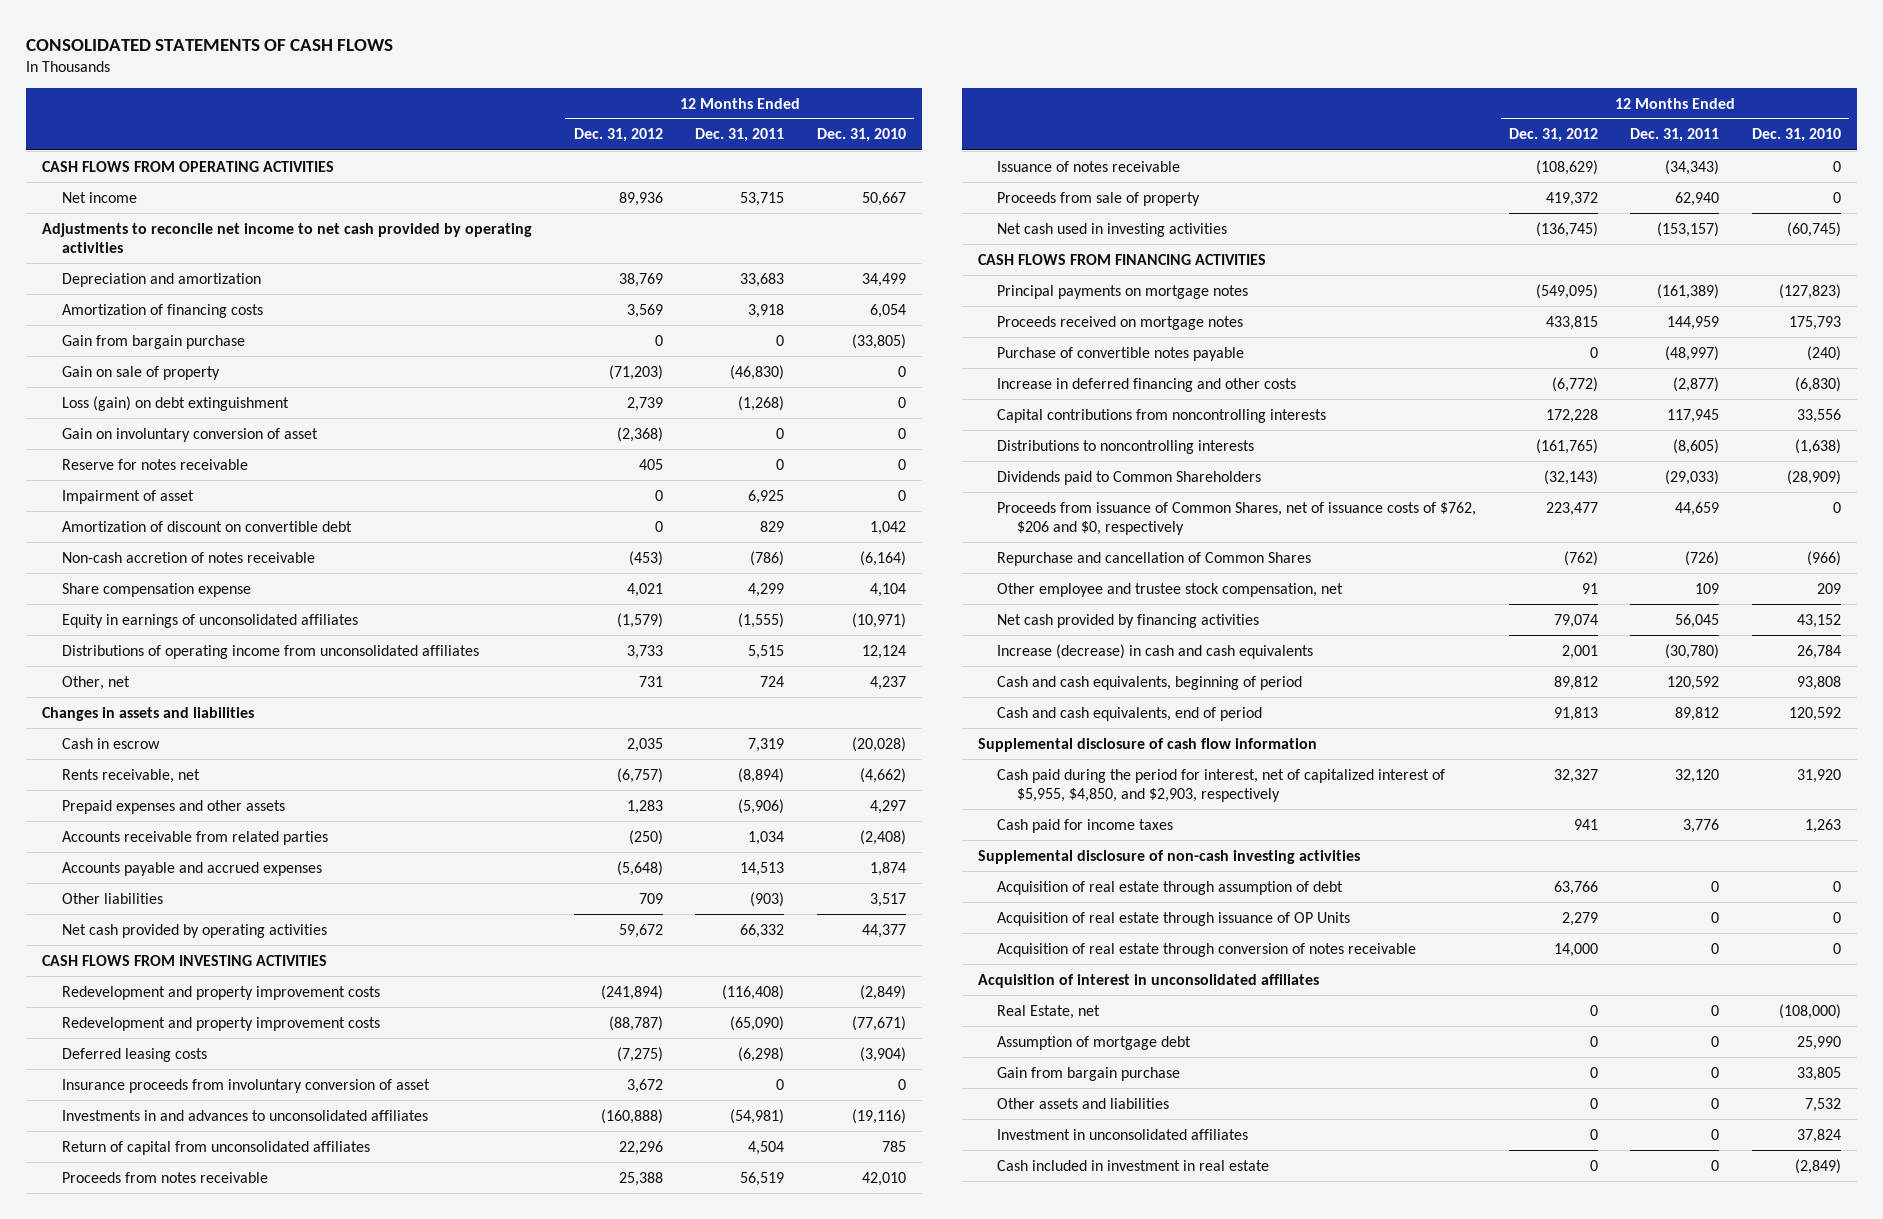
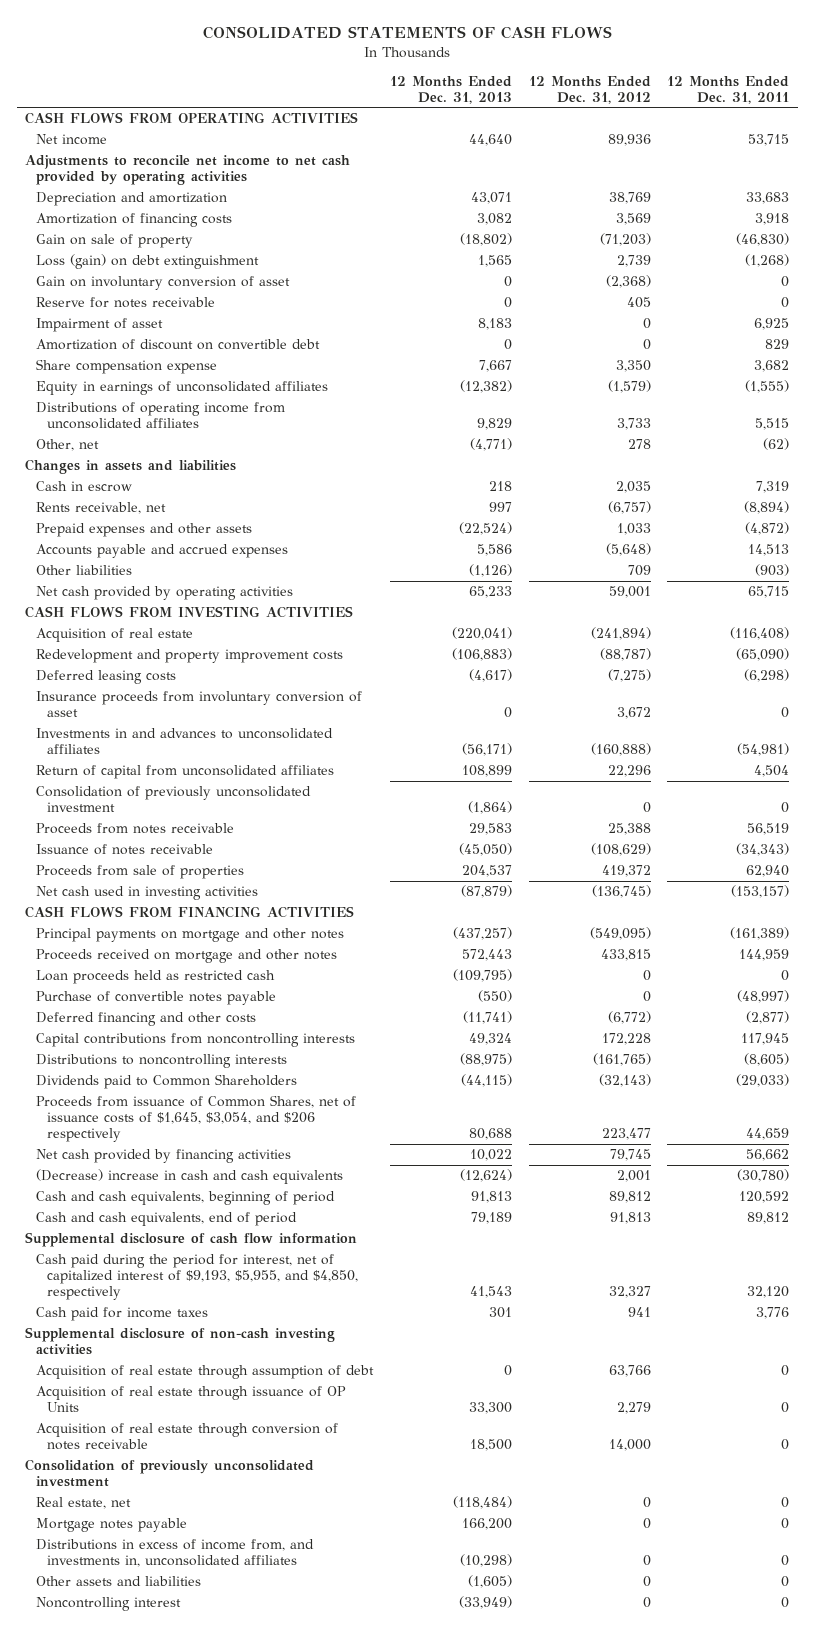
[816,128,906,143] Dec. 31, 2010 -> none
none -> [390,75,513,104] 12 Months Ended Dec. 31, 2013
[62,334,246,349] Gain from bargain purchase -> none
[62,551,316,563] Non-cash accretion of notes receivable -> none
[626,582,663,597] 4,021 -> [615,360,651,373] 3,350
[748,582,785,597] 4,299 -> [754,360,790,373] 3,682
[638,675,663,687] 731 -> [627,439,651,450] 278
[760,675,785,687] 724 -> [763,438,790,451] (62)
[62,830,329,845] Accounts receivable from related parties -> none
[626,799,663,814] 1,283 -> [616,523,651,536] 1,033
[738,798,785,814] (5,906) -> [745,522,790,536] (4,872)
[618,923,663,938] 59,672 -> [608,586,651,599] 59,001
[740,923,785,938] 66,332 -> [748,586,790,599] 65,715
[62,985,381,1000] Redevelopment and property improvement costs -> [36,628,194,643] Acquisition of real estate
none -> [36,786,312,813] Consolidation of previously unconsolidated investment
[997,191,1201,206] Proceeds from sale of property -> [36,865,245,880] Proceeds from sale of properties
[997,284,1249,299] Principal payments on mortgage notes -> [36,928,345,943] Principal payments on mortgage and other notes
[997,315,1244,330] Proceeds received on mortgage notes -> [36,949,338,964] Proceeds received on mortgage and other notes
none -> [36,970,276,985] Loan proceeds held as restricted cash
[997,377,1297,392] Increase in deferred financing and other costs -> [36,1012,257,1027] Deferred financing and other costs
[997,551,1312,566] Repurchase and cancellation of Common Shares -> none
[997,582,1344,597] Other employee and trustee stock compensation, net -> none
[997,501,1477,535] Proceeds from issuance of Common Shares, net of issuance costs of $762, $206 and $0, respectively -> [36,1095,357,1143] Proceeds from issuance of Common Shares, net of issuance costs of $1,645, $3,054, and $206 respectively
[1553,613,1598,628] 79,074 -> [609,1149,651,1162] 79,745
[1675,613,1720,628] 56,045 -> [746,1149,790,1162] 56,662
[997,643,1314,659] Increase (decrease) in cash and cash equivalents -> [36,1169,344,1185] (Decrease) increase in cash and cash equivalents
[997,768,1446,802] Cash paid during the period for interest, net of capitalized interest of $5,955, $4,850, and $2,903, respectively -> [36,1254,359,1301] Cash paid during the period for interest, net of capitalized interest of $9,193, $5,955, and $4,850, respectively
[997,1035,1192,1050] Assumption of mortgage debt -> none
[997,1066,1181,1081] Gain from bargain purchase -> none
[977,973,1319,988] Acquisition of interest in unconsolidated affiliates -> [25,1459,315,1488] Consolidation of previously unconsolidated investment
[997,1004,1101,1019] Real Estate, net -> [36,1497,132,1510] Real estate, net
none -> [36,1518,188,1533] Mortgage notes payable
none -> [36,1539,315,1568] Distributions in excess of income from, and investments in, unconsolidated affiliates
[997,1128,1249,1140] Investment in unconsolidated affiliates -> none
[997,1159,1270,1171] Cash included in investment in real estate -> none
none -> [36,1597,182,1612] Noncontrolling interest

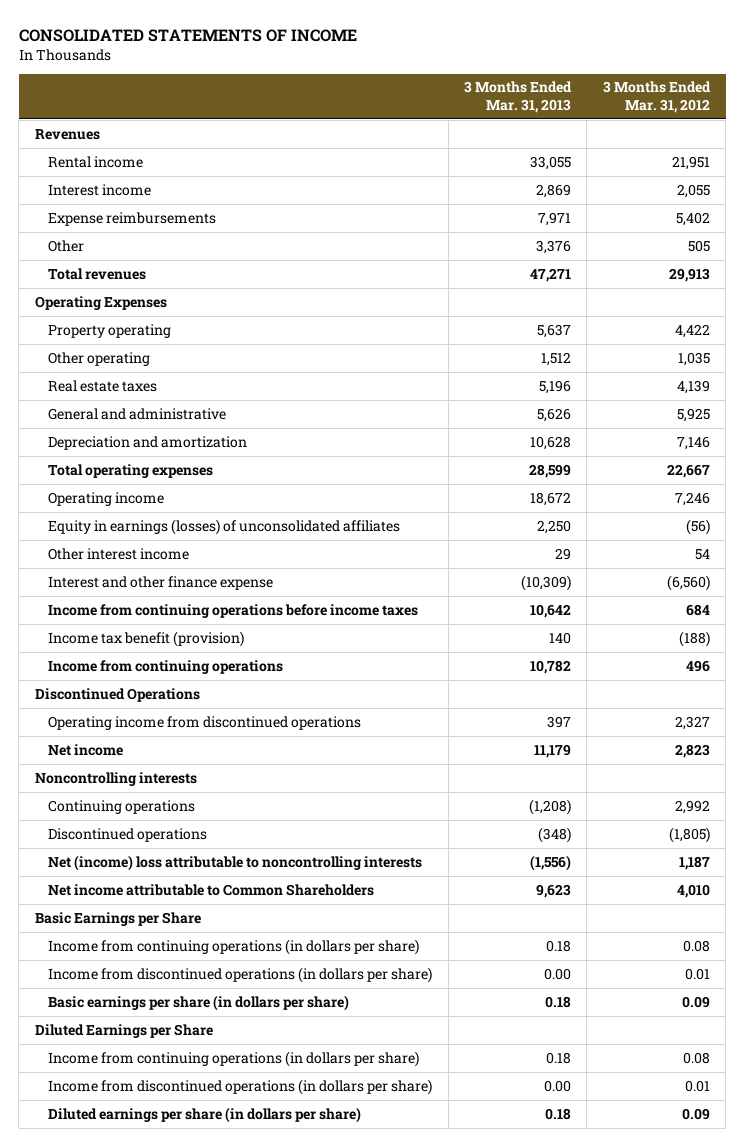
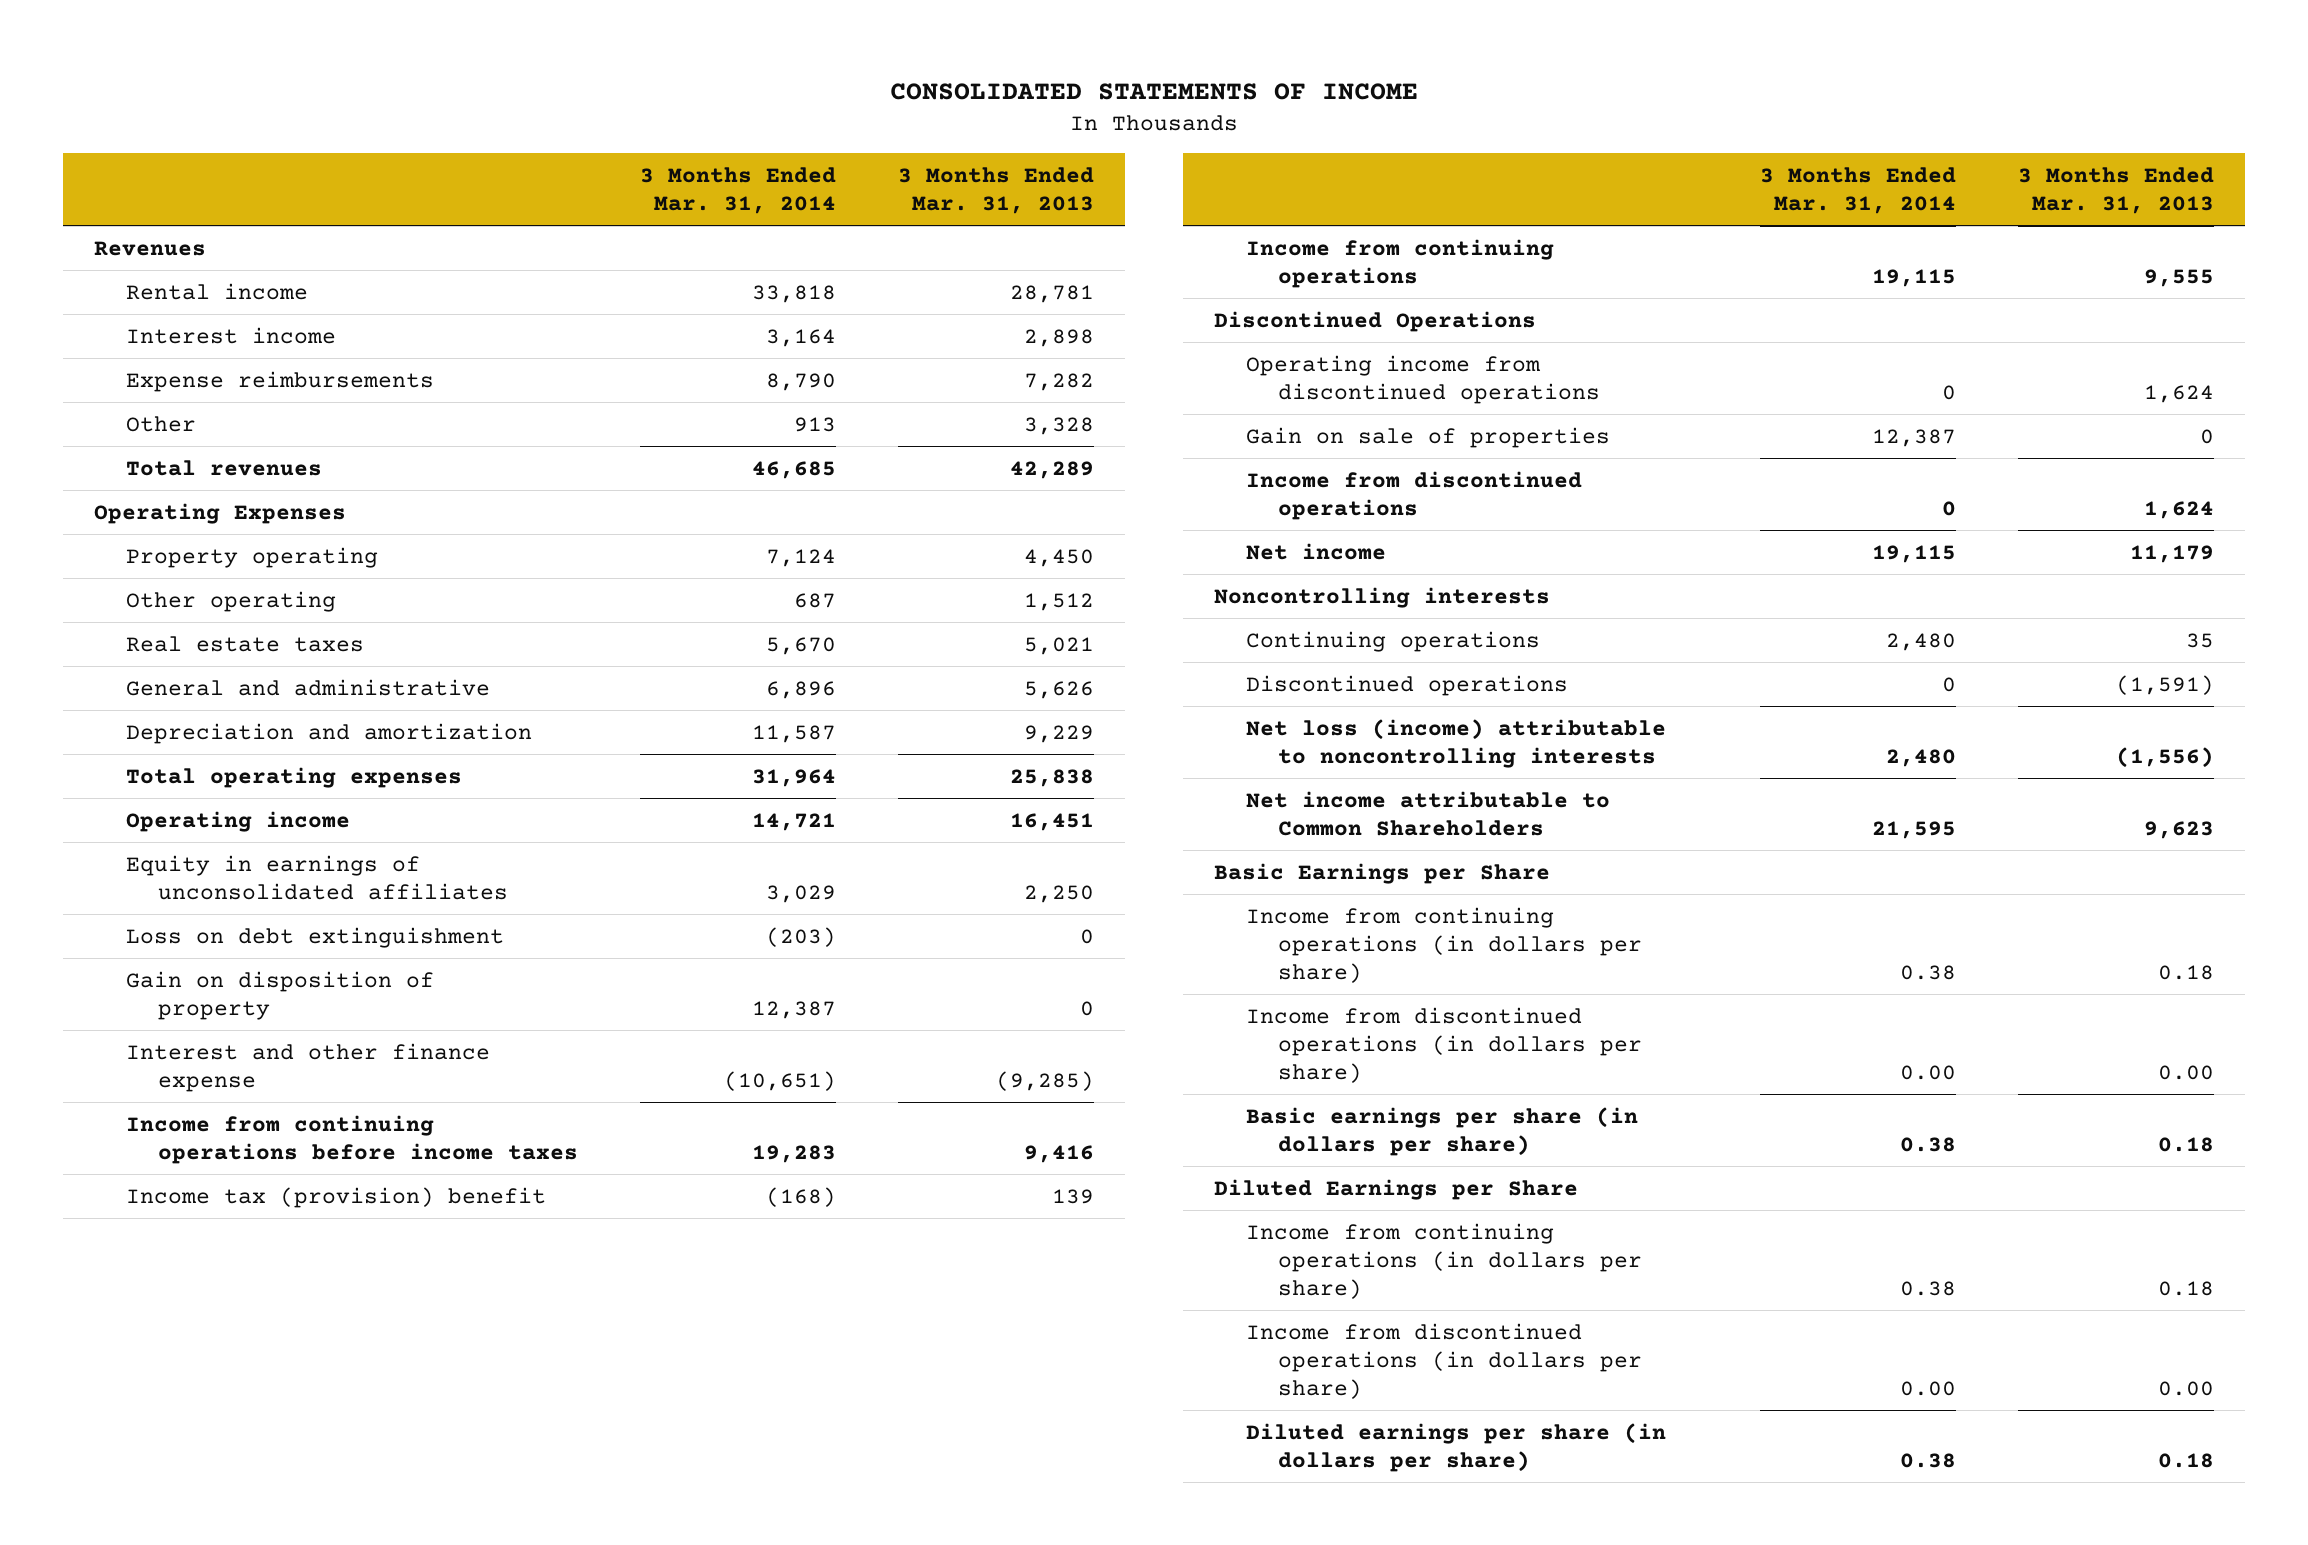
[602,81,711,113] 3 Months Ended Mar. 31, 2012 -> none
none -> [639,166,836,215] 3 Months Ended Mar. 31, 2014
[530,155,572,170] 33,055 -> [1010,284,1095,303] 28,781
[536,183,572,198] 2,869 -> [1024,328,1095,347] 2,898
[538,211,572,226] 7,971 -> [1024,372,1095,391] 7,282
[536,239,572,254] 3,376 -> [1024,416,1095,435] 3,328
[530,267,572,282] 47,271 -> [1010,460,1095,479] 42,289
[537,323,572,338] 5,637 -> [1024,548,1095,567] 4,450
[539,379,572,394] 5,196 -> [1024,636,1095,655] 5,021
[48,547,190,560] Other interest income -> none
[530,435,572,450] 10,628 -> [1024,724,1095,743] 9,229
[529,463,572,478] 28,599 -> [1010,768,1095,787] 25,838
[530,491,572,506] 18,672 -> [1010,812,1095,831] 16,451
[48,518,401,535] Equity in earnings (losses) of unconsolidated affiliates -> [125,854,508,900] Equity in earnings of unconsolidated affiliates
none -> [125,926,504,948] Loss on debt extinguishment
none -> [125,970,434,1020] Gain on disposition of property
[521,574,572,591] (10,309) -> [996,1070,1095,1091] (9,285)
[530,603,572,618] 10,642 -> [1024,1144,1095,1163] 9,416
[48,630,245,647] Income tax benefit (provision) -> [125,1186,546,1208] Income tax (provision) benefit
[549,631,572,644] 140 -> [1052,1188,1095,1204] 139
[530,659,572,674] 10,782 -> [2144,268,2215,287] 9,555
[547,715,572,728] 397 -> [2144,384,2215,403] 1,624
none -> [1246,426,1611,448] Gain on sale of properties
none -> [1246,470,1583,520] Income from discontinued operations
[529,798,572,815] (1,208) -> [2186,632,2215,648] 35
[538,826,572,843] (348) -> [2116,674,2215,695] (1,591)
[48,854,423,871] Net (income) loss attributable to noncontrolling interests -> [1246,718,1667,768] Net loss (income) attributable to noncontrolling interests

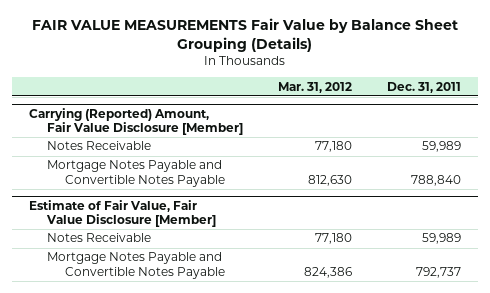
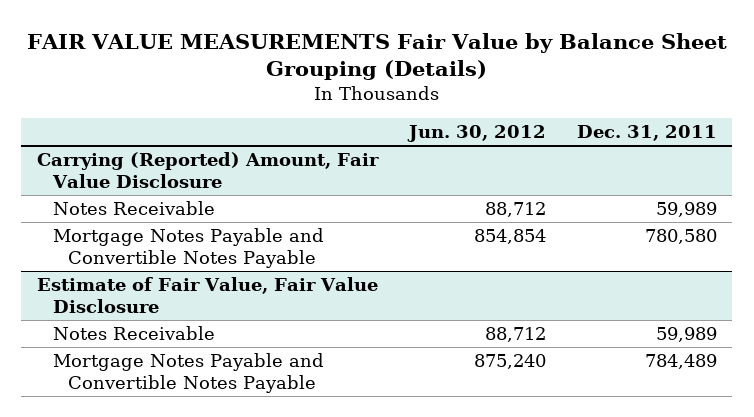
[277,81,352,93] Mar. 31, 2012 -> none
none -> [406,125,546,143] Jun. 30, 2012
[29,107,243,135] Carrying (Reported) Amount, Fair Value Disclosure [Member] -> [36,151,379,189] Carrying (Reported) Amount, Fair Value Disclosure
[410,174,461,186] 788,840 -> [644,228,717,244] 780,580
[29,199,216,227] Estimate of Fair Value, Fair Value Disclosure [Member] -> [36,276,378,314] Estimate of Fair Value, Fair Value Disclosure
[415,266,461,278] 792,737 -> [644,353,717,369] 784,489

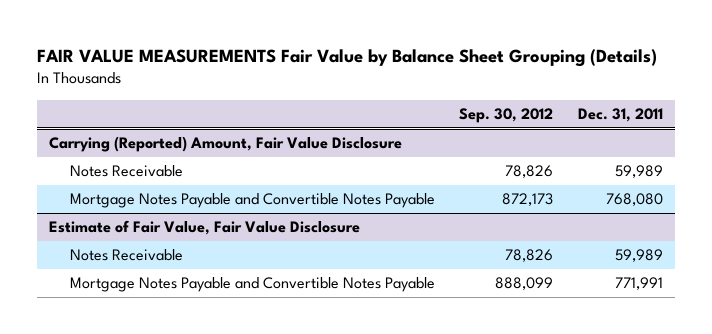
[406,125,546,143] Jun. 30, 2012 -> none
none -> [459,107,554,123] Sep. 30, 2012
[644,228,717,244] 780,580 -> [606,193,664,207] 768,080
[644,353,717,369] 784,489 -> [615,277,664,291] 771,991

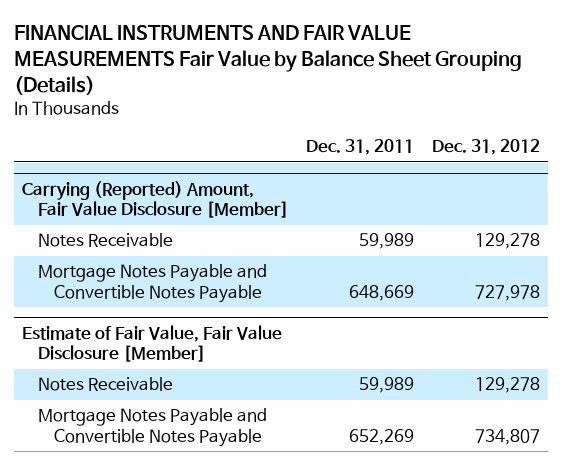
[36,48,657,67] FAIR VALUE MEASUREMENTS Fair Value by Balance Sheet Grouping (Details) -> [13,24,522,95] FINANCIAL INSTRUMENTS AND FAIR VALUE MEASUREMENTS Fair Value by Balance Sheet Grouping (Details)
[459,107,554,123] Sep. 30, 2012 -> none
none -> [431,139,540,156] Dec. 31, 2012
[49,136,403,153] Carrying (Reported) Amount, Fair Value Disclosure -> [22,180,289,219] Carrying (Reported) Amount, Fair Value Disclosure [Member]
[606,193,664,207] 768,080 -> [349,285,415,302] 648,669
[49,220,361,236] Estimate of Fair Value, Fair Value Disclosure -> [22,324,283,363] Estimate of Fair Value, Fair Value Disclosure [Member]
[615,277,664,291] 771,991 -> [349,429,415,446] 652,269

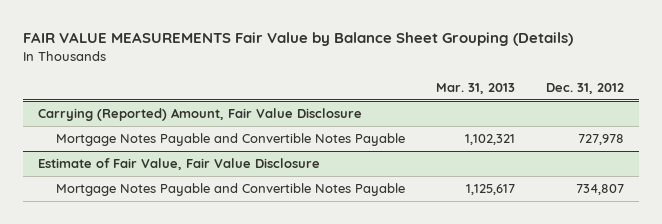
[13,24,522,95] FINANCIAL INSTRUMENTS AND FAIR VALUE MEASUREMENTS Fair Value by Balance Sheet Grouping (Details) -> [23,32,574,47] FAIR VALUE MEASUREMENTS Fair Value by Balance Sheet Grouping (Details)
[306,139,415,156] Dec. 31, 2011 -> none
none -> [435,82,515,94] Mar. 31, 2013
[37,233,173,248] Notes Receivable -> none
[22,180,289,219] Carrying (Reported) Amount, Fair Value Disclosure [Member] -> [38,108,363,122] Carrying (Reported) Amount, Fair Value Disclosure
[37,377,173,392] Notes Receivable -> none
[22,324,283,363] Estimate of Fair Value, Fair Value Disclosure [Member] -> [38,158,321,171] Estimate of Fair Value, Fair Value Disclosure

